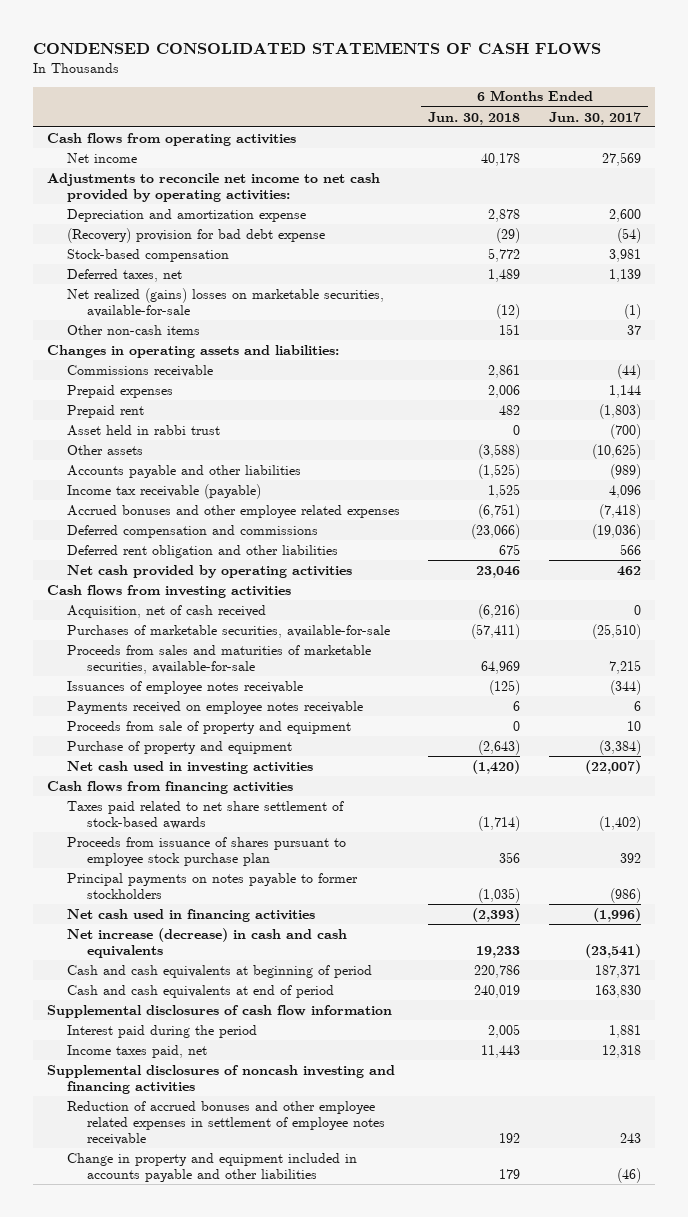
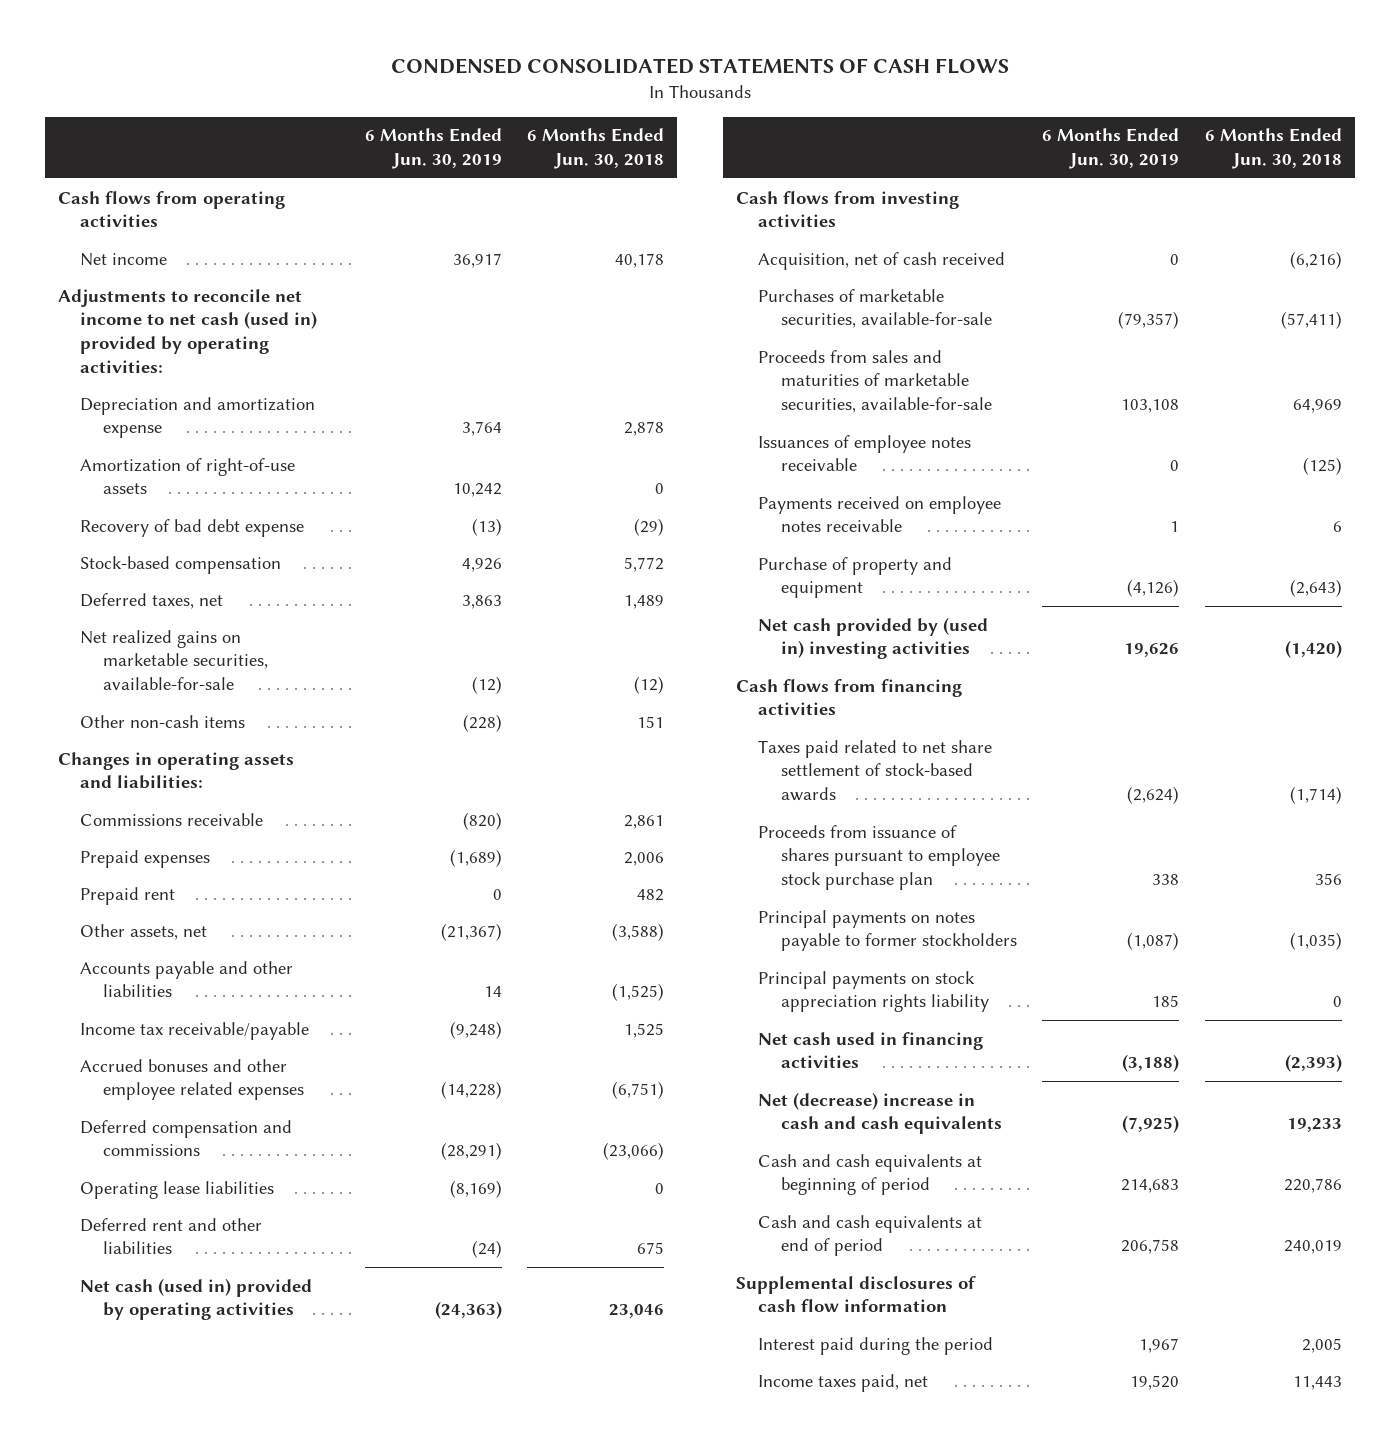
[548,111,641,125] Jun. 30, 2017 -> none
none -> [364,128,502,169] 6 Months Ended Jun. 30, 2019
[46,172,380,202] Adjustments to reconcile net income to net cash provided by operating activities: -> [57,288,318,373] Adjustments to reconcile net income to net cash (used in) provided by operating activities:
none -> [80,457,296,495] Amortization of right-of-use assets
[67,227,326,243] (Recovery) provision for bad debt expense -> [80,518,305,537] Recovery of bad debt expense
[67,287,385,317] Net realized (gains) losses on marketable securities, available-for-sale -> [80,629,269,690] Net realized gains on marketable securities, available-for-sale
[67,424,221,436] Asset held in rabbi trust -> none
[67,444,144,455] Other assets -> [80,923,208,940] Other assets, net
[67,483,262,499] Income tax receivable (payable) -> [80,1021,310,1040] Income tax receivable/payable
none -> [80,1180,275,1199] Operating lease liabilities
[67,544,339,558] Deferred rent obligation and other liabilities -> [80,1217,263,1255] Deferred rent and other liabilities
[67,564,353,578] Net cash provided by operating activities -> [80,1277,313,1321] Net cash (used in) provided by operating activities
[67,720,352,734] Proceeds from sale of property and equipment -> none
[67,760,314,774] Net cash used in investing activities -> [758,616,989,660] Net cash provided by (used in) investing activities
none -> [758,970,989,1013] Principal payments on stock appreciation rights liability
[67,927,348,958] Net increase (decrease) in cash and cash equivalents -> [758,1091,1002,1135] Net (decrease) increase in cash and cash equivalents
[46,1064,395,1094] Supplemental disclosures of noncash investing and financing activities -> none
[67,1100,386,1145] Reduction of accrued bonuses and other employee related expenses in settlement of employee notes receivable -> none
[67,1152,358,1182] Change in property and equipment included in accounts payable and other liabilities -> none

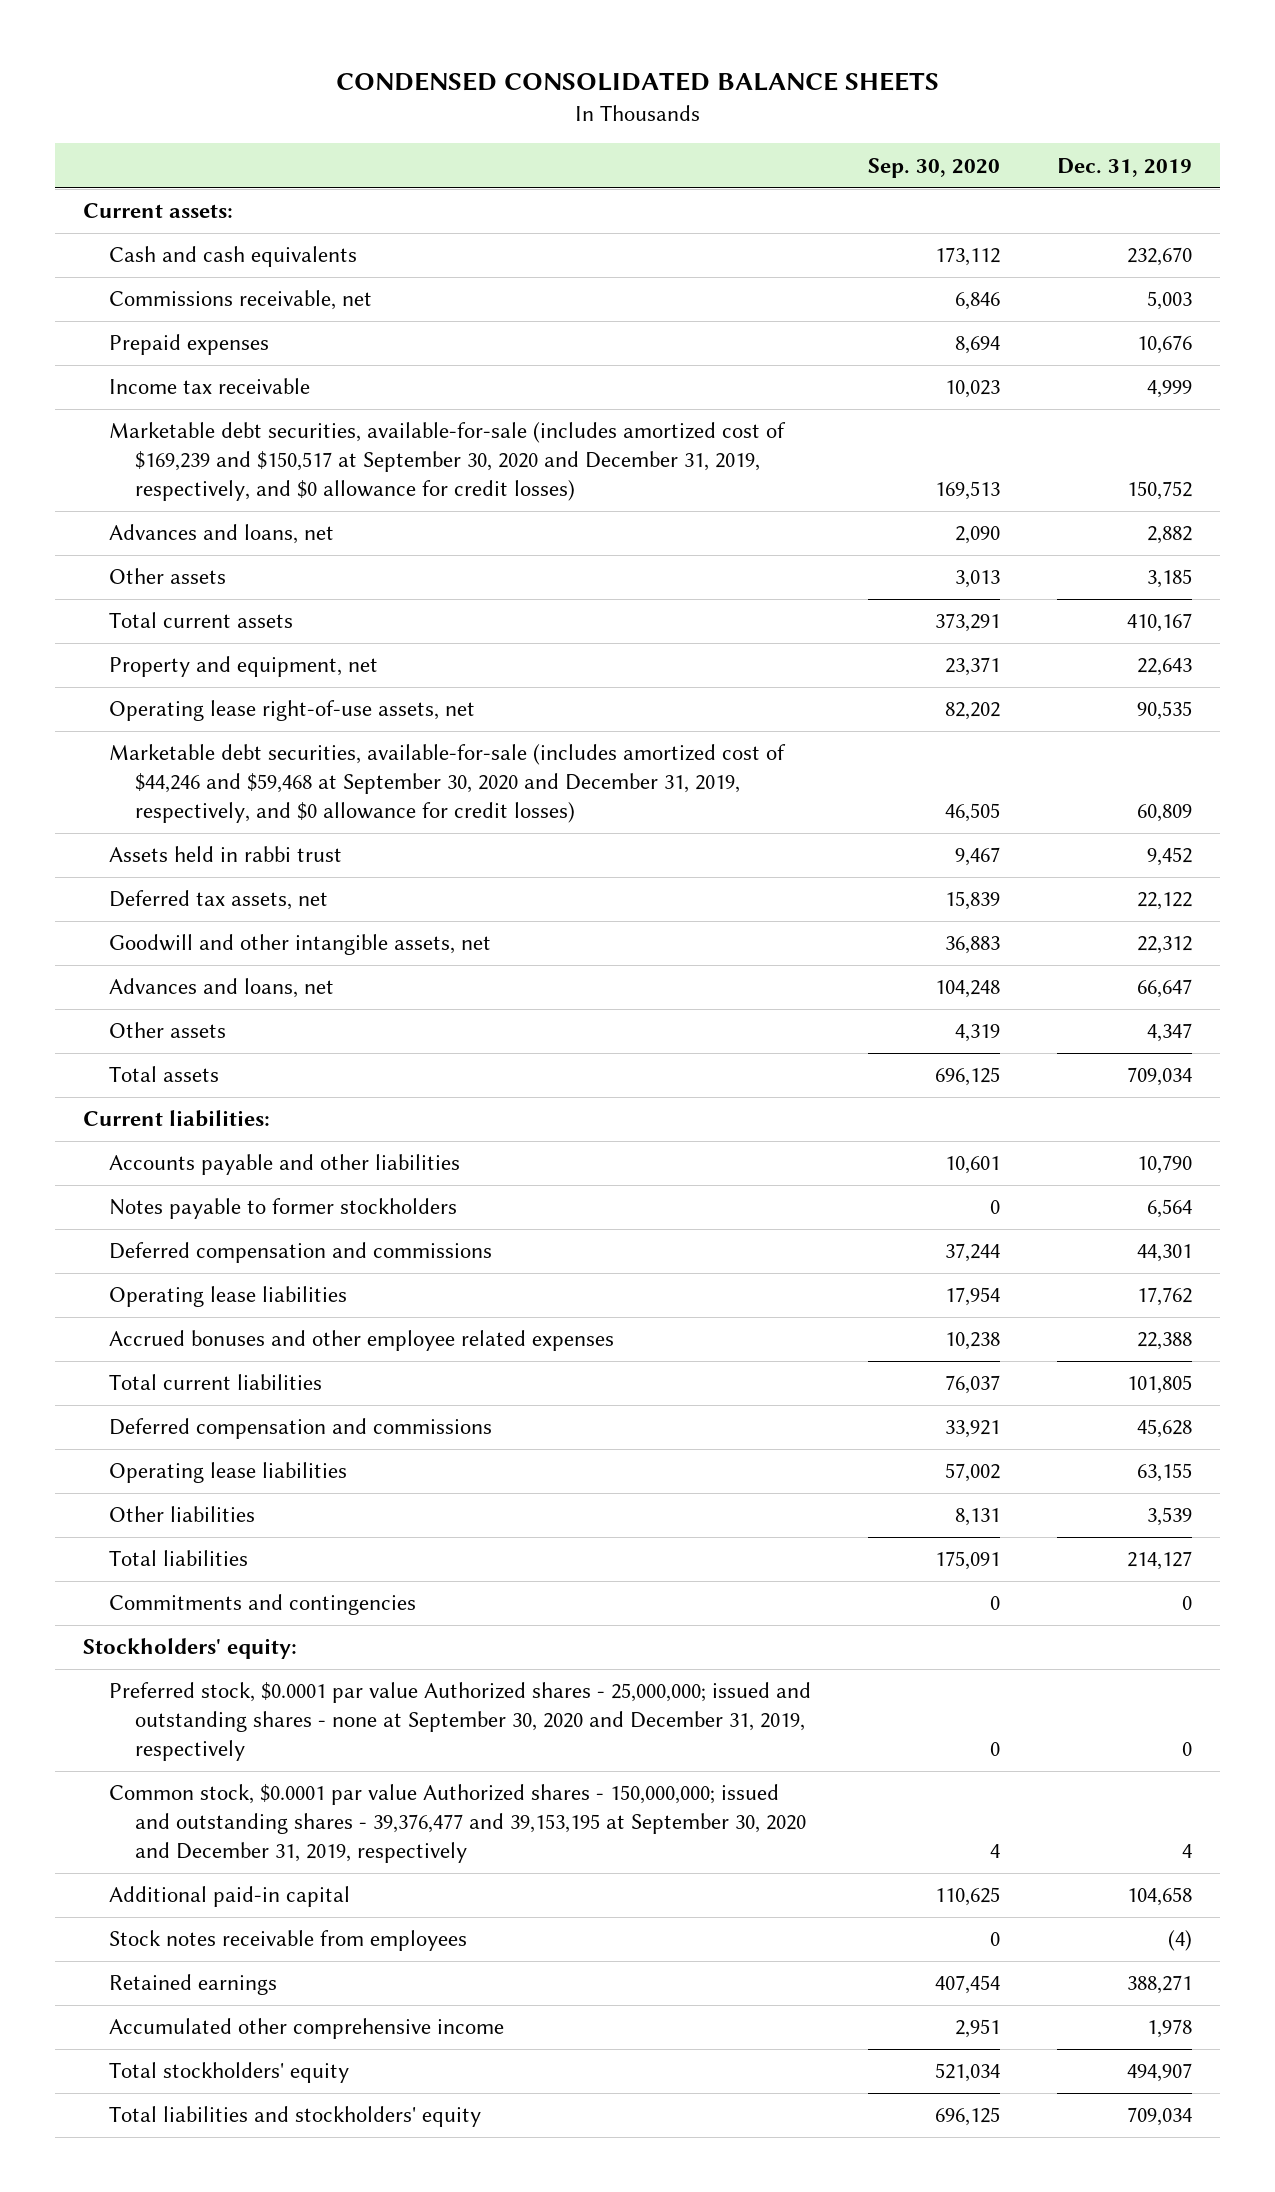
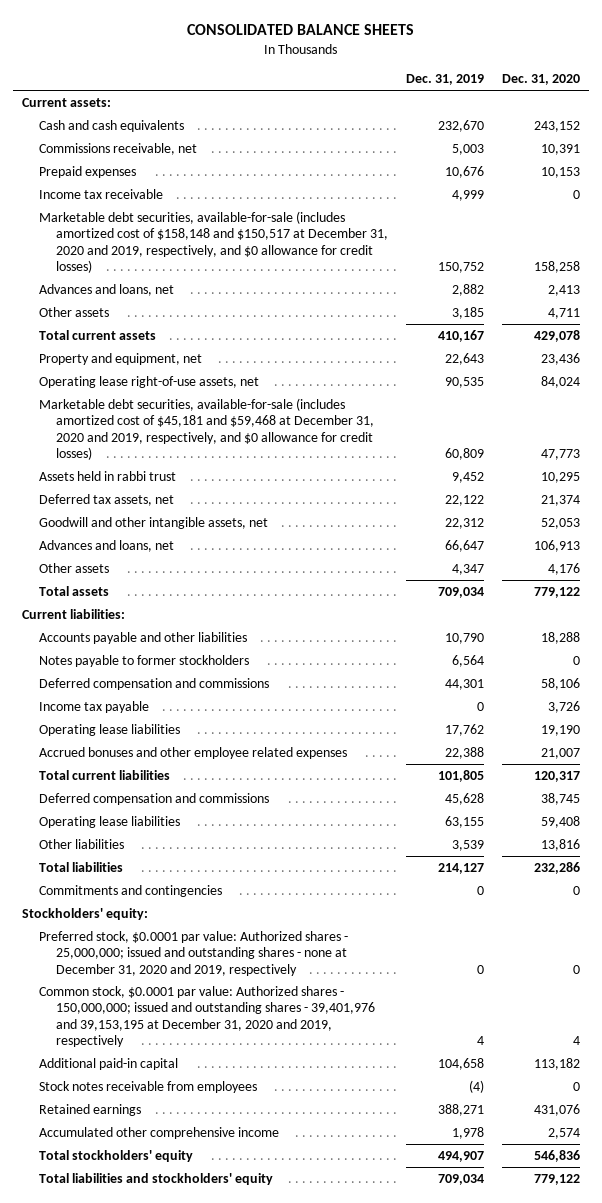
[335,72,939,92] CONDENSED CONSOLIDATED BALANCE SHEETS -> [186,23,414,35] CONSOLIDATED BALANCE SHEETS
[868,157,1001,178] Sep. 30, 2020 -> none
none -> [501,74,580,86] Dec. 31, 2020
[109,422,787,501] Marketable debt securities, available-for-sale (includes amortized cost of $169,239 and $150,517 at September 30, 2020 and December 31, 2019, respectively, and $0 allowance for credit losses) -> [38,210,388,273] Marketable debt securities, available-for-sale (includes amortized cost of $158,148 and $150,517 at December 31, 2020 and 2019, respectively, and $0 allowance for credit losses)
[109,744,787,823] Marketable debt securities, available-for-sale (includes amortized cost of $44,246 and $59,468 at September 30, 2020 and December 31, 2019, respectively, and $0 allowance for credit losses) -> [38,397,374,460] Marketable debt securities, available-for-sale (includes amortized cost of $45,181 and $59,468 at December 31, 2020 and 2019, respectively, and $0 allowance for credit losses)
none -> [38,700,149,713] Income tax payable
[109,1682,812,1761] Preferred stock, $0.0001 par value Authorized shares - 25,000,000; issued and outstanding shares - none at September 30, 2020 and December 31, 2019, respectively -> [38,930,348,976] Preferred stock, $0.0001 par value: Authorized shares - 25,000,000; issued and outstanding shares - none at December 31, 2020 and 2019, respectively
[109,1784,807,1863] Common stock, $0.0001 par value Authorized shares - 150,000,000; issued and outstanding shares - 39,376,477 and 39,153,195 at September 30, 2020 and December 31, 2019, respectively -> [38,985,375,1047] Common stock, $0.0001 par value: Authorized shares - 150,000,000; issued and outstanding shares - 39,401,976 and 39,153,195 at December 31, 2020 and 2019, respectively

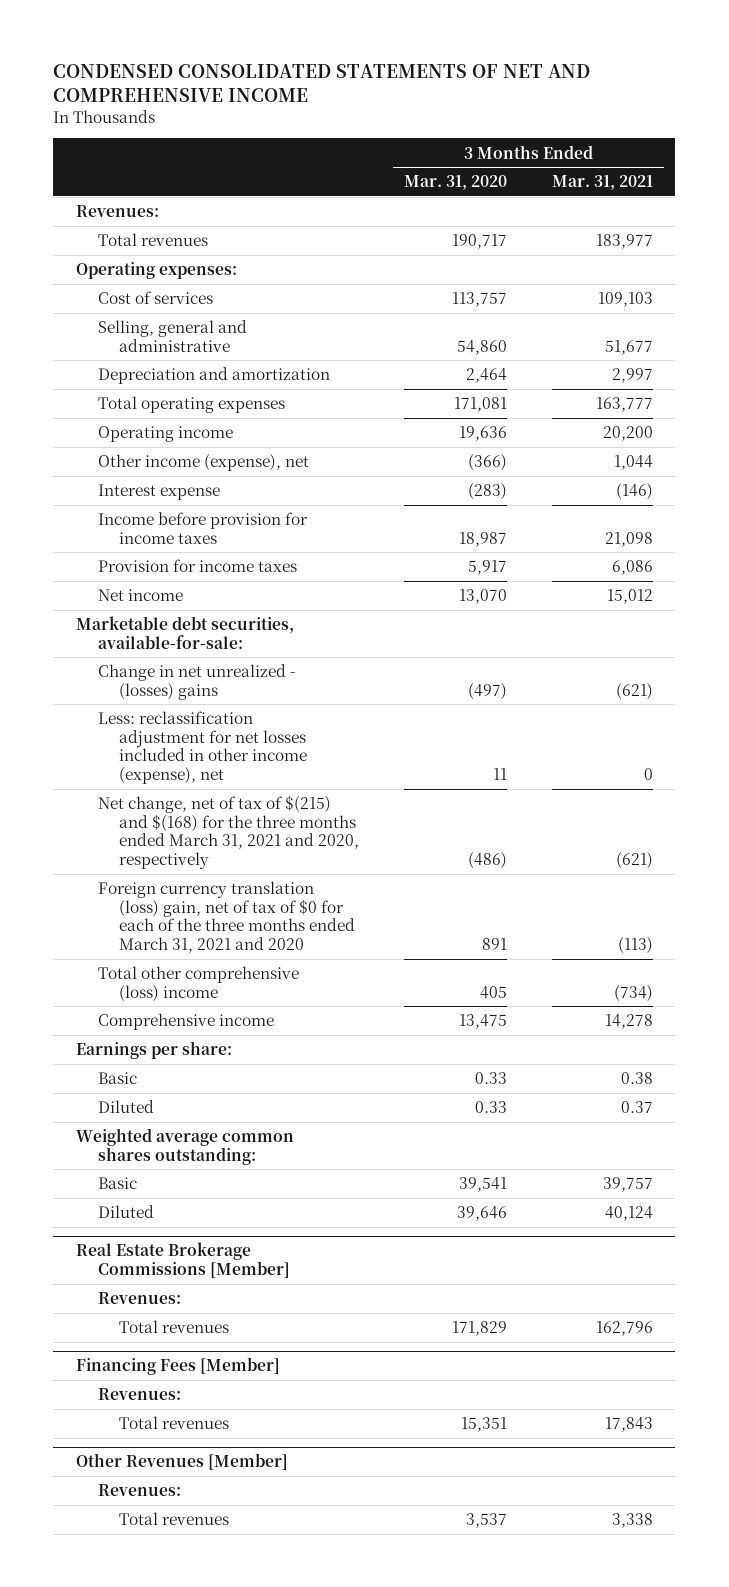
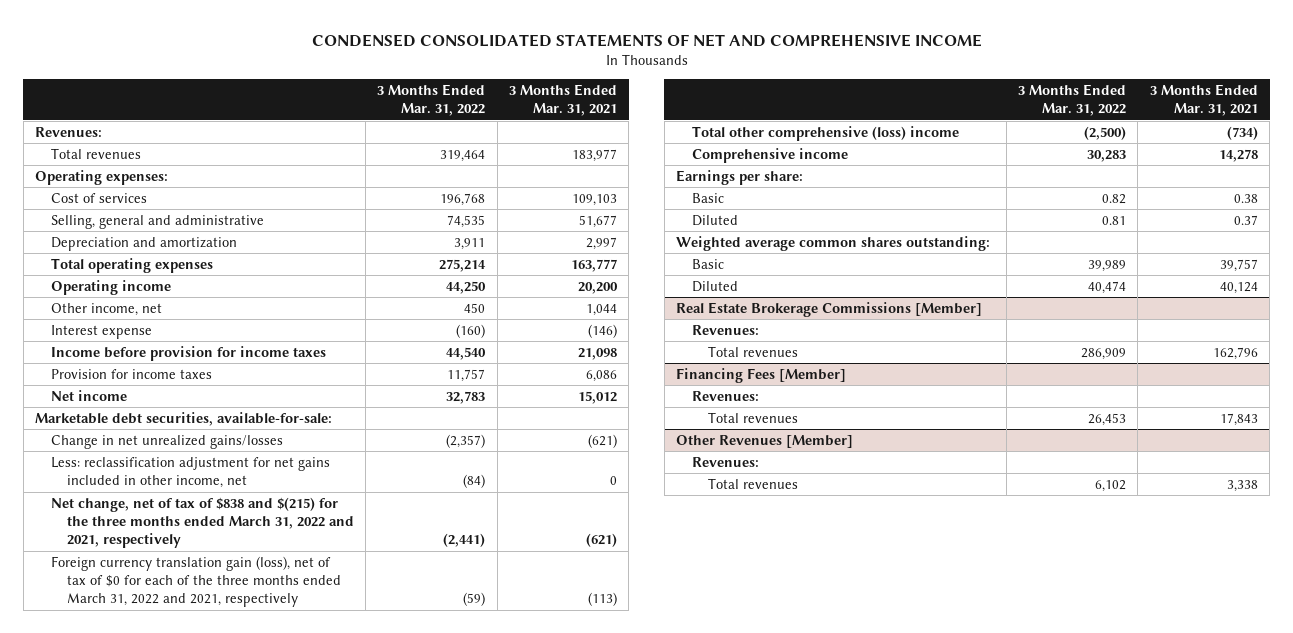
[404,175,508,191] Mar. 31, 2020 -> none
none -> [377,83,486,117] 3 Months Ended Mar. 31, 2022
[97,454,309,472] Other income (expense), net -> [50,302,162,316] Other income, net
[97,664,295,700] Change in net unrealized - (losses) gains -> [50,434,283,449] Change in net unrealized gains/losses
[97,711,308,785] Less: reclassification adjustment for net losses included in other income (expense), net -> [50,456,330,489] Less: reclassification adjustment for net gains included in other income, net
[97,795,360,870] Net change, net of tax of $(215) and $(168) for the three months ended March 31, 2021 and 2020, respectively -> [50,496,354,549] Net change, net of tax of $838 and $(215) for the three months ended March 31, 2022 and 2021, respectively
[97,881,356,954] Foreign currency translation (loss) gain, net of tax of $0 for each of the three months ended March 31, 2021 and 2020 -> [50,555,341,608] Foreign currency translation gain (loss), net of tax of $0 for each of the three months ended March 31, 2022 and 2021, respectively

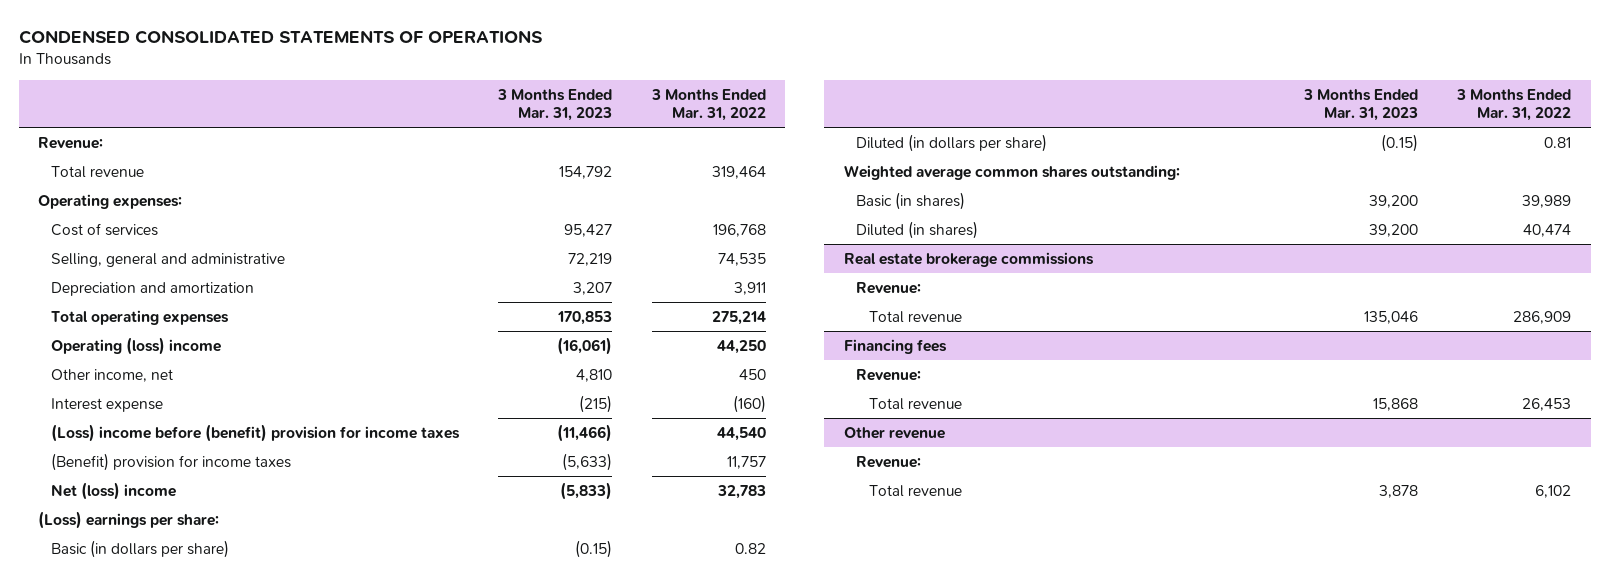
[311,33,982,47] CONDENSED CONSOLIDATED STATEMENTS OF NET AND COMPREHENSIVE INCOME -> [18,29,543,44] CONDENSED CONSOLIDATED STATEMENTS OF OPERATIONS
[508,83,617,117] 3 Months Ended Mar. 31, 2021 -> none
none -> [497,88,613,122] 3 Months Ended Mar. 31, 2023
[35,126,103,137] Revenues: -> [38,136,104,149] Revenue:
[50,147,141,159] Total revenues -> [50,165,144,178] Total revenue
[50,279,171,295] Operating income -> [50,336,221,355] Operating (loss) income
[35,411,333,426] Marketable debt securities, available-for-sale: -> none
[50,434,283,449] Change in net unrealized gains/losses -> none
[50,456,330,489] Less: reclassification adjustment for net gains included in other income, net -> none
[50,496,354,549] Net change, net of tax of $838 and $(215) for the three months ended March 31, 2022 and 2021, respectively -> none
[50,555,341,608] Foreign currency translation gain (loss), net of tax of $0 for each of the three months ended March 31, 2022 and 2021, respectively -> none
[691,125,959,141] Total other comprehensive (loss) income -> none
[691,147,848,163] Comprehensive income -> none
[50,345,326,361] Income before provision for income taxes -> [50,423,460,442] (Loss) income before (benefit) provision for income taxes
[50,368,212,379] Provision for income taxes -> [50,452,291,471] (Benefit) provision for income taxes
[50,389,127,401] Net income -> [50,481,176,500] Net (loss) income
[676,169,804,185] Earnings per share: -> [38,510,220,529] (Loss) earnings per share:
[691,192,724,203] Basic -> [50,539,229,558] Basic (in dollars per share)
[691,214,738,226] Diluted -> [856,133,1048,152] Diluted (in dollars per share)
[691,258,724,269] Basic -> [856,191,966,210] Basic (in shares)
[691,280,738,292] Diluted -> [856,220,979,239] Diluted (in shares)
[676,301,983,317] Real Estate Brokerage Commissions [Member] -> [844,251,1095,267] Real estate brokerage commissions
[691,324,759,335] Revenues: -> [856,281,922,294] Revenue:
[707,345,798,357] Total revenues -> [868,310,962,323] Total revenue
[676,367,847,383] Financing Fees [Member] -> [844,338,948,354] Financing fees
[691,390,759,401] Revenues: -> [856,368,922,381] Revenue:
[707,411,798,423] Total revenues -> [868,397,962,410] Total revenue
[676,434,854,448] Other Revenues [Member] -> [844,426,946,439] Other revenue
[691,456,759,467] Revenues: -> [856,455,922,468] Revenue:
[707,477,798,489] Total revenues -> [868,484,962,497] Total revenue

